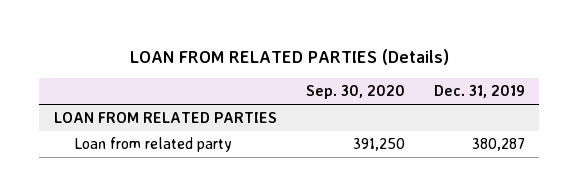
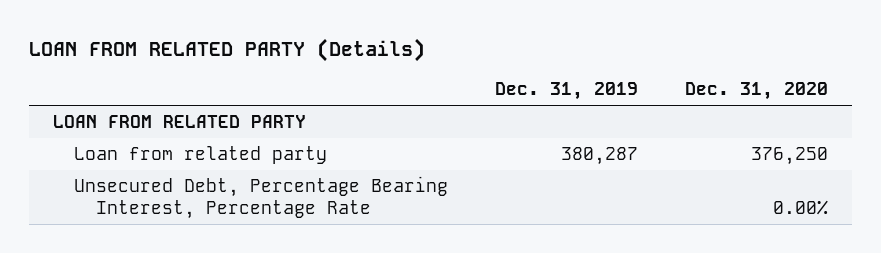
[130,48,450,65] LOAN FROM RELATED PARTIES (Details) -> [29,38,426,63] LOAN FROM RELATED PARTY (Details)
[305,85,405,100] Sep. 30, 2020 -> none
none -> [685,82,829,101] Dec. 31, 2020
[53,112,277,124] LOAN FROM RELATED PARTIES -> [52,115,306,129] LOAN FROM RELATED PARTY
none -> [74,176,449,220] Unsecured Debt, Percentage Bearing Interest, Percentage Rate

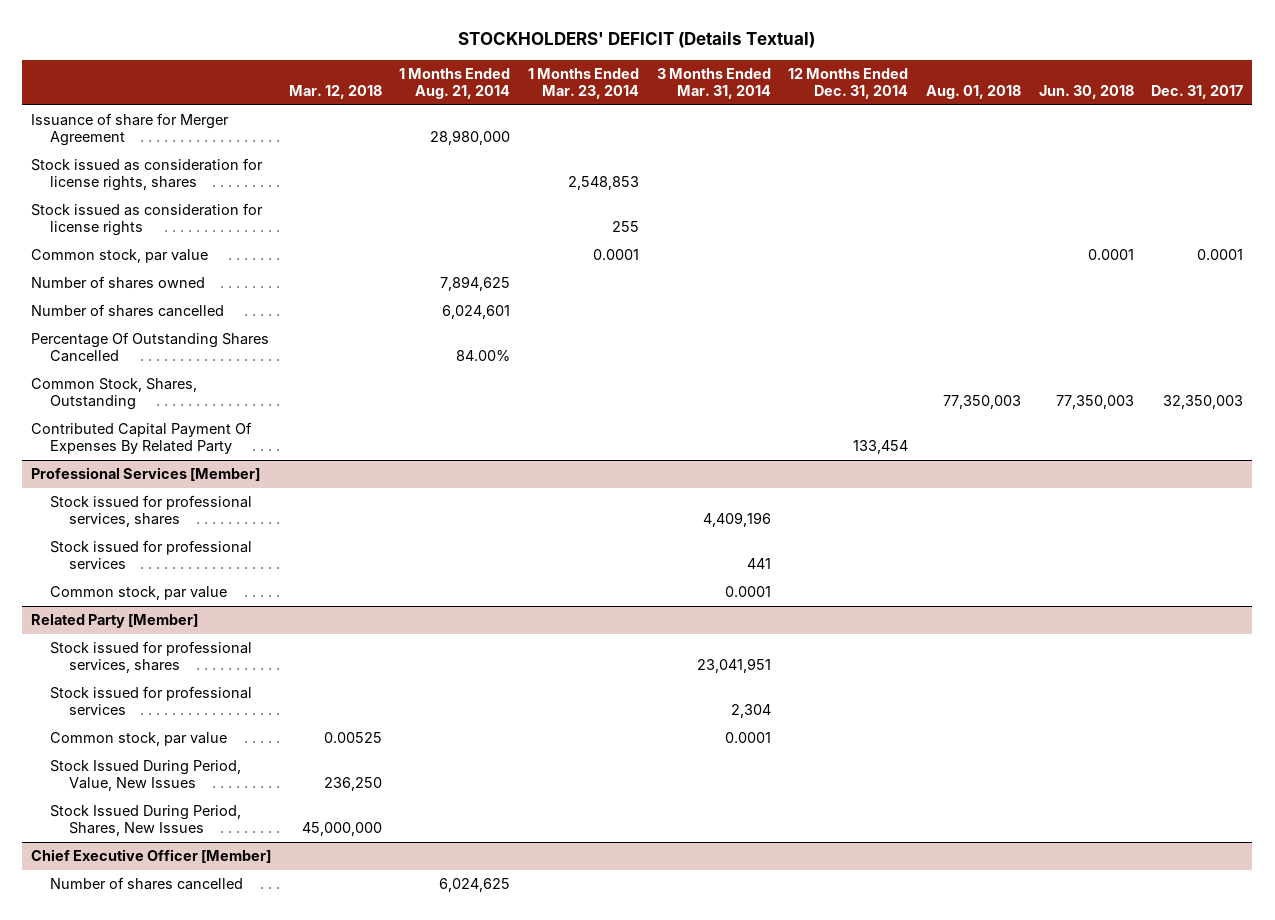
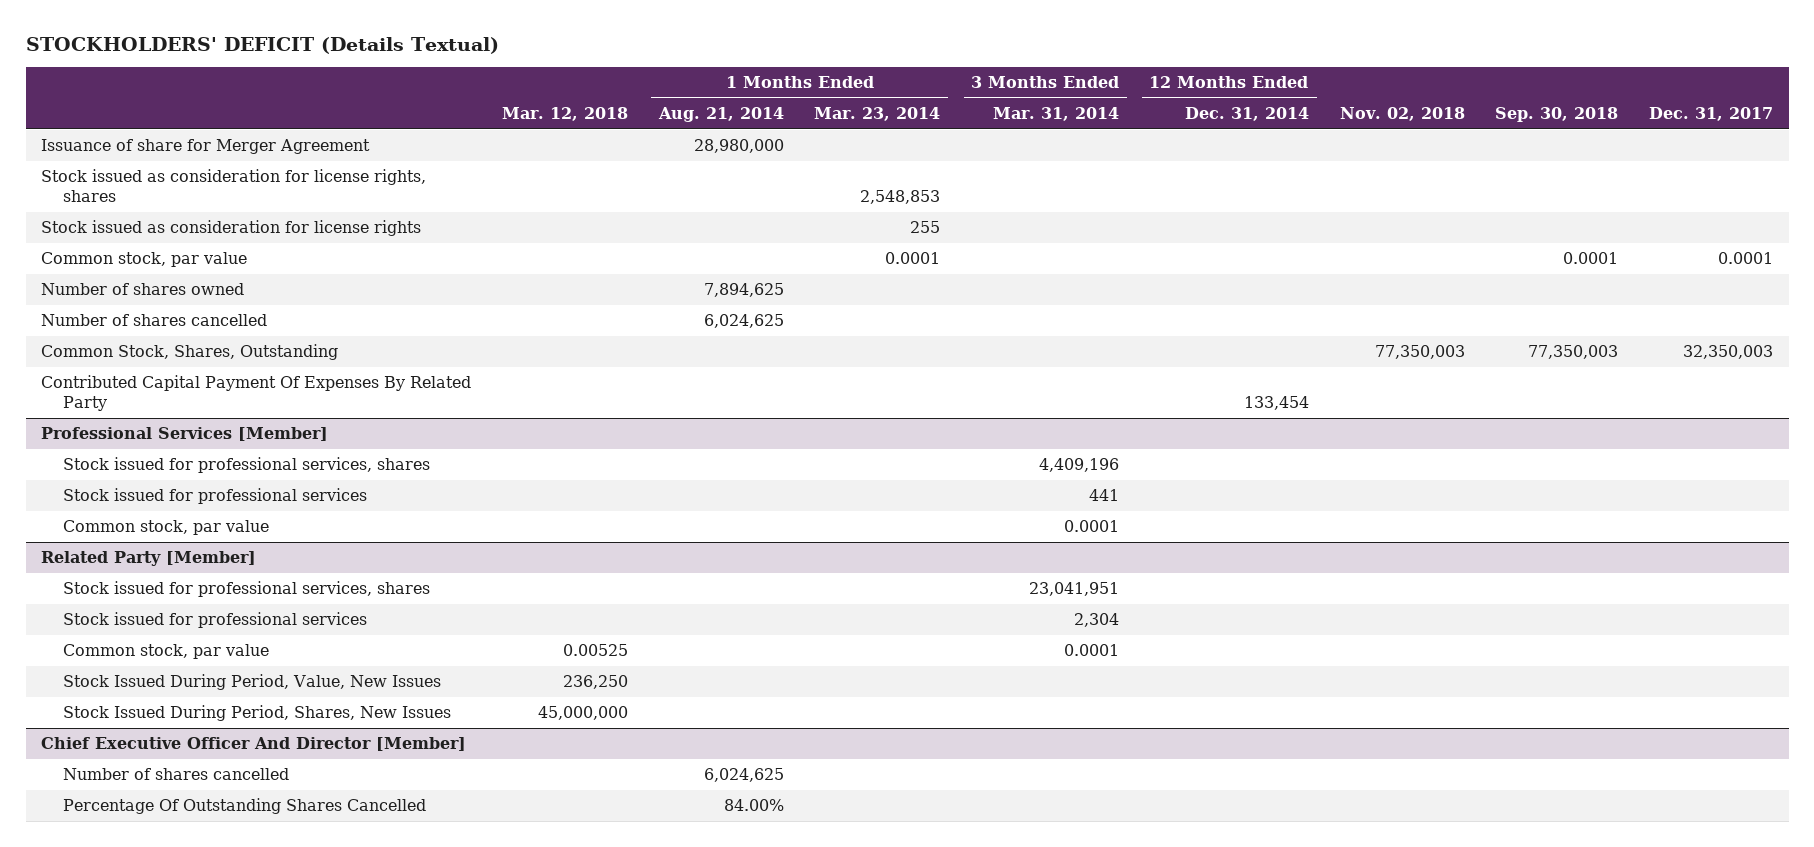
[926,84,1022,99] Aug. 01, 2018 -> none
[1038,84,1134,99] Jun. 30, 2018 -> none
none -> [1339,107,1465,122] Nov. 02, 2018
none -> [1495,107,1619,123] Sep. 30, 2018
[31,332,270,363] Percentage Of Outstanding Shares Cancelled -> none
[442,305,511,320] 6,024,601 -> [703,314,784,329] 6,024,625
[31,849,272,864] Chief Executive Officer [Member] -> [41,737,467,752] Chief Executive Officer And Director [Member]
none -> [62,798,426,815] Percentage Of Outstanding Shares Cancelled

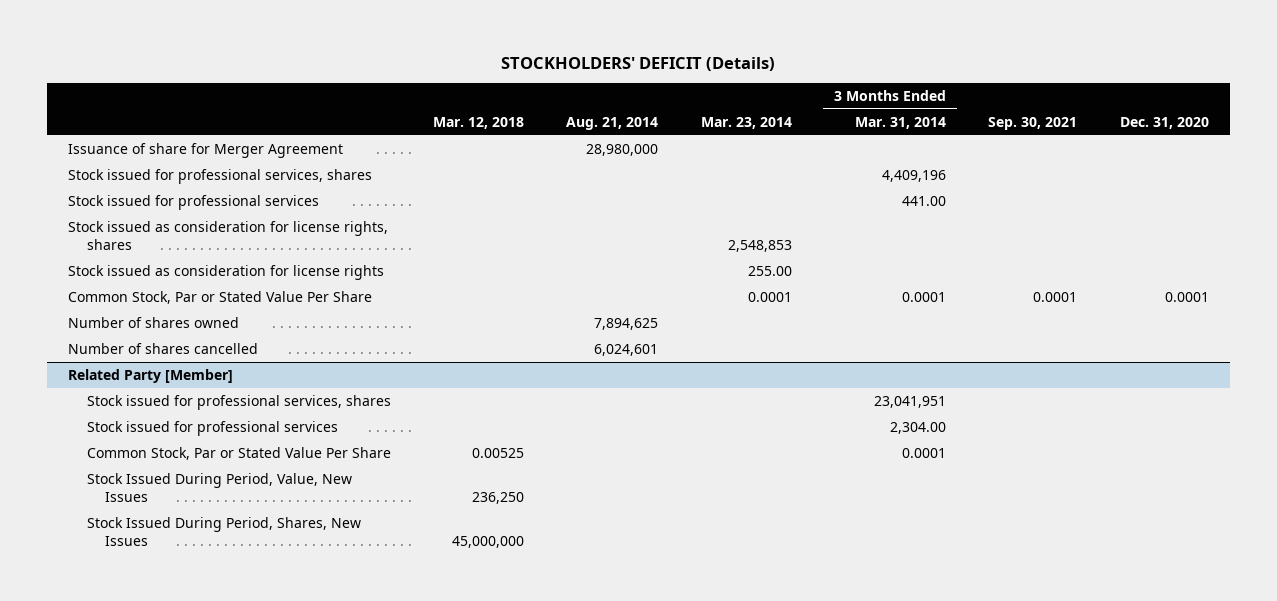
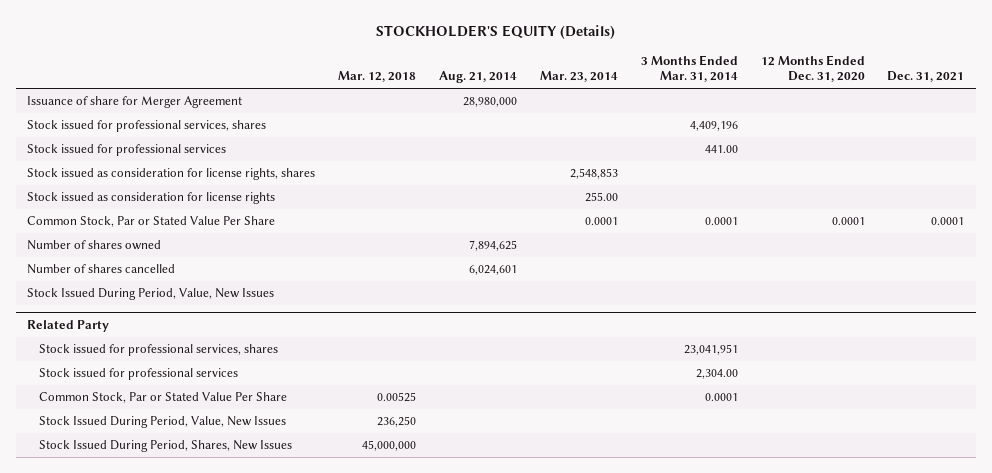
[501,56,776,71] STOCKHOLDERS' DEFICIT (Details) -> [375,24,615,39] STOCKHOLDER'S EQUITY (Details)
[988,117,1078,131] Sep. 30, 2021 -> none
[1119,117,1209,130] Dec. 31, 2020 -> none
none -> [760,54,865,83] 12 Months Ended Dec. 31, 2020
none -> [887,71,965,83] Dec. 31, 2021
none -> [27,288,275,301] Stock Issued During Period, Value, New Issues
[67,369,233,384] Related Party [Member] -> [27,320,110,333] Related Party

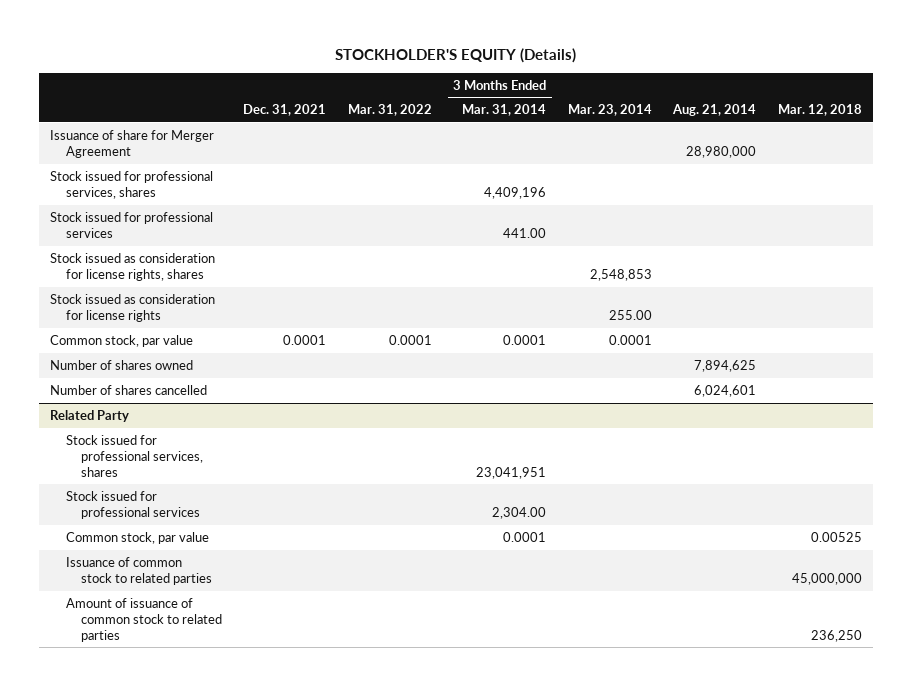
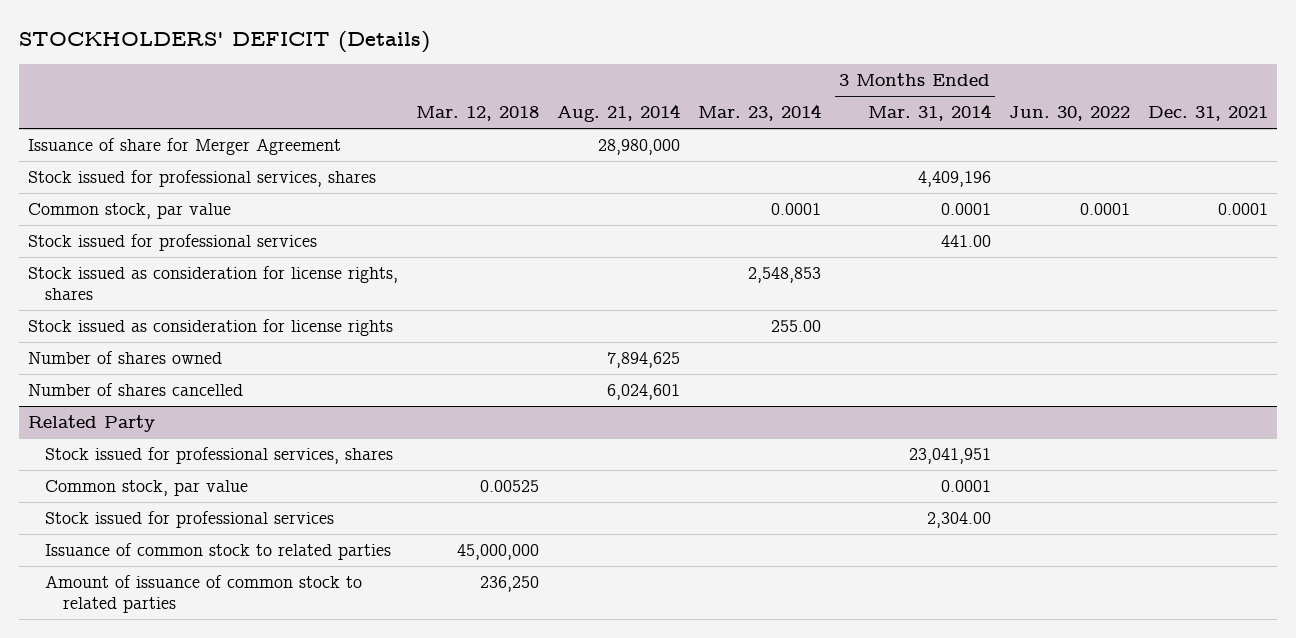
[334,47,576,63] STOCKHOLDER'S EQUITY (Details) -> [19,31,431,54] STOCKHOLDERS' DEFICIT (Details)
[347,104,432,117] Mar. 31, 2022 -> none
none -> [1008,106,1130,122] Jun. 30, 2022
[50,334,194,347] Common stock, par value -> [28,203,232,220] Common stock, par value
[65,490,200,519] Stock issued for professional services -> [45,511,335,529] Stock issued for professional services

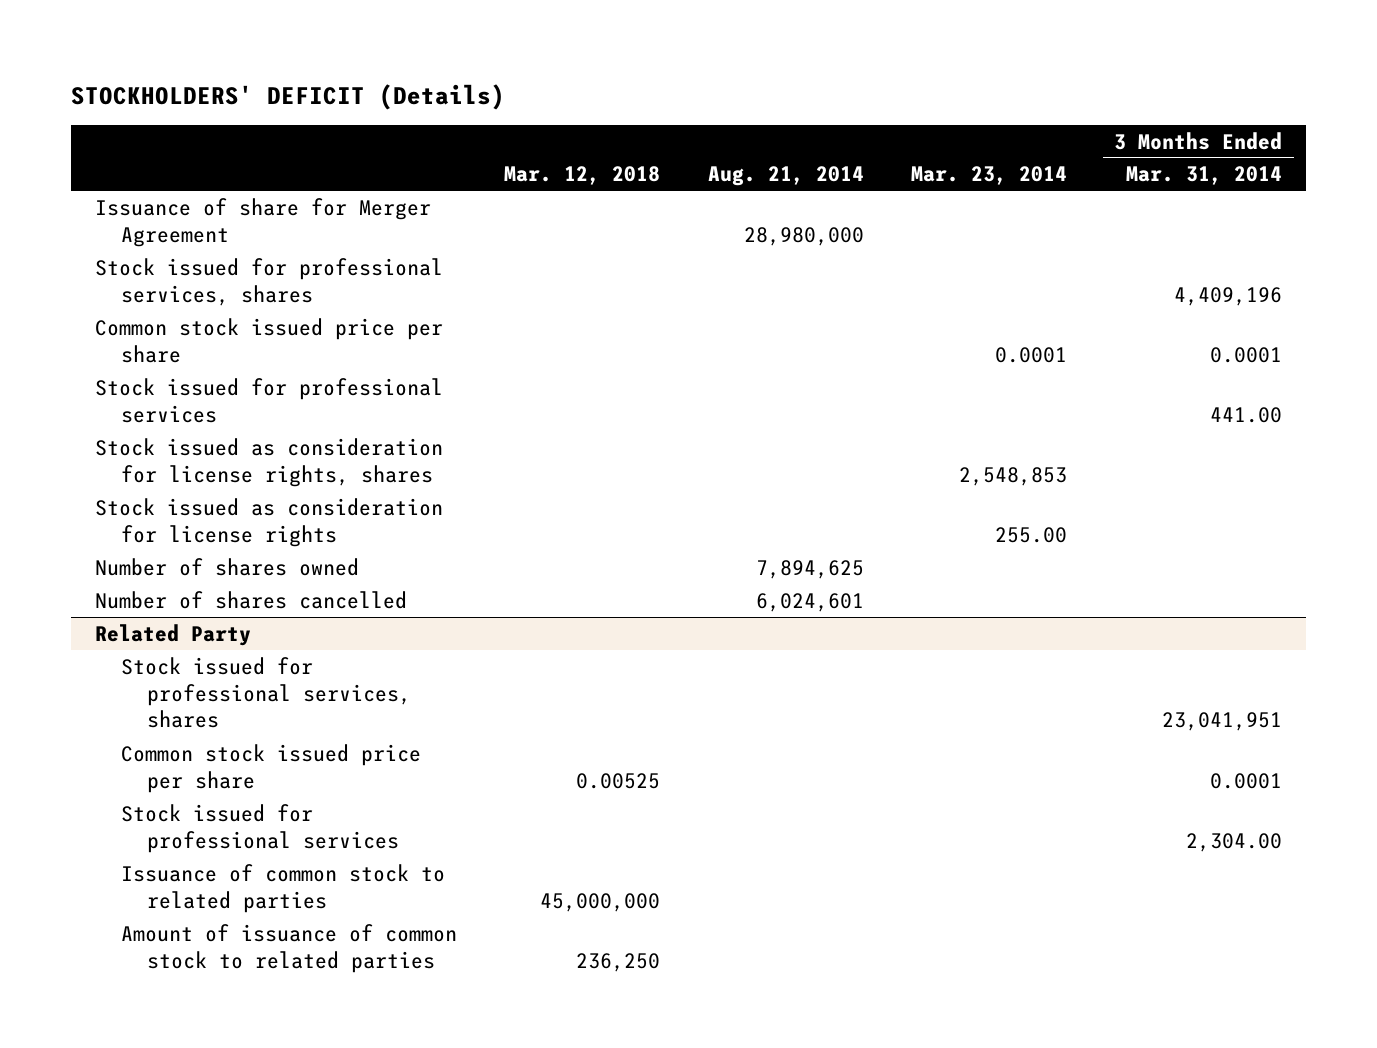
[1008,106,1130,122] Jun. 30, 2022 -> none
[1147,106,1268,122] Dec. 31, 2021 -> none
[28,203,232,220] Common stock, par value -> none
none -> [94,317,443,363] Common stock issued price per share
[45,480,249,497] Common stock, par value -> [121,743,422,793] Common stock issued price per share

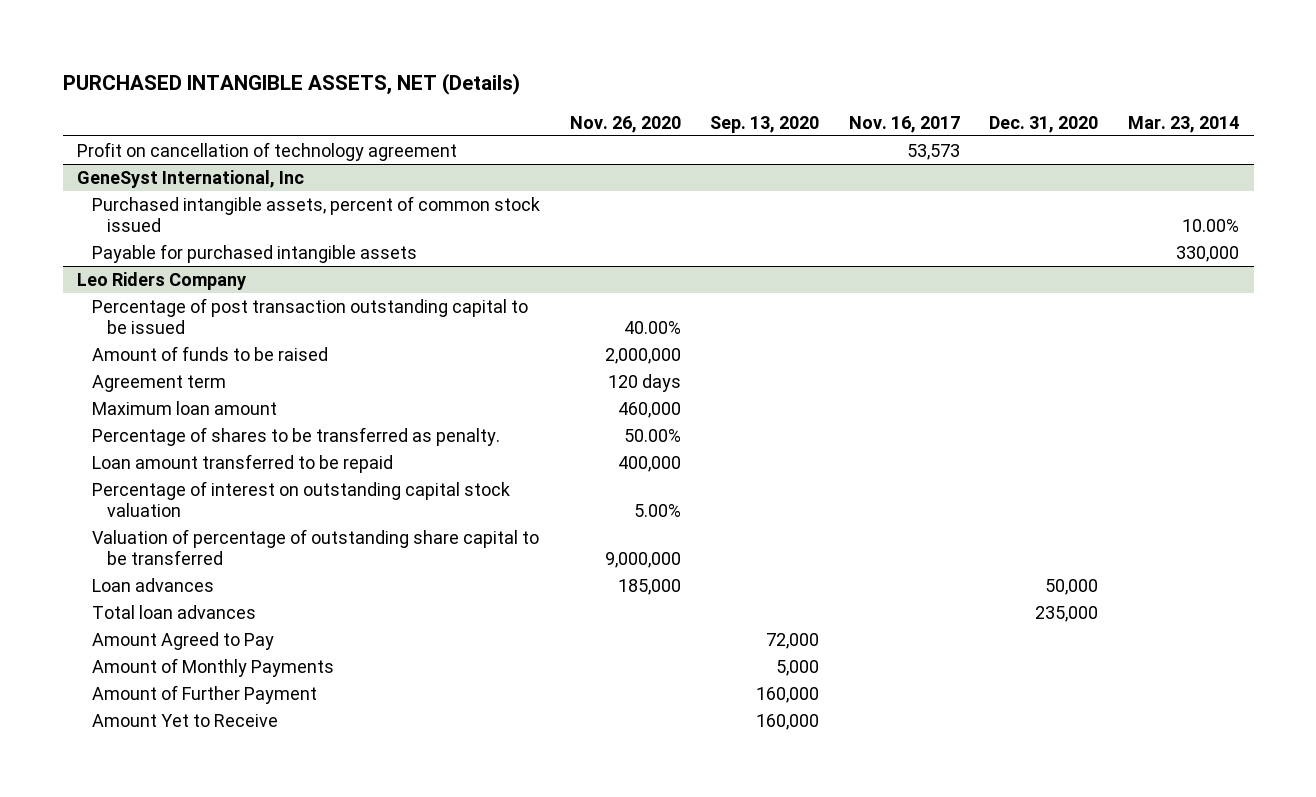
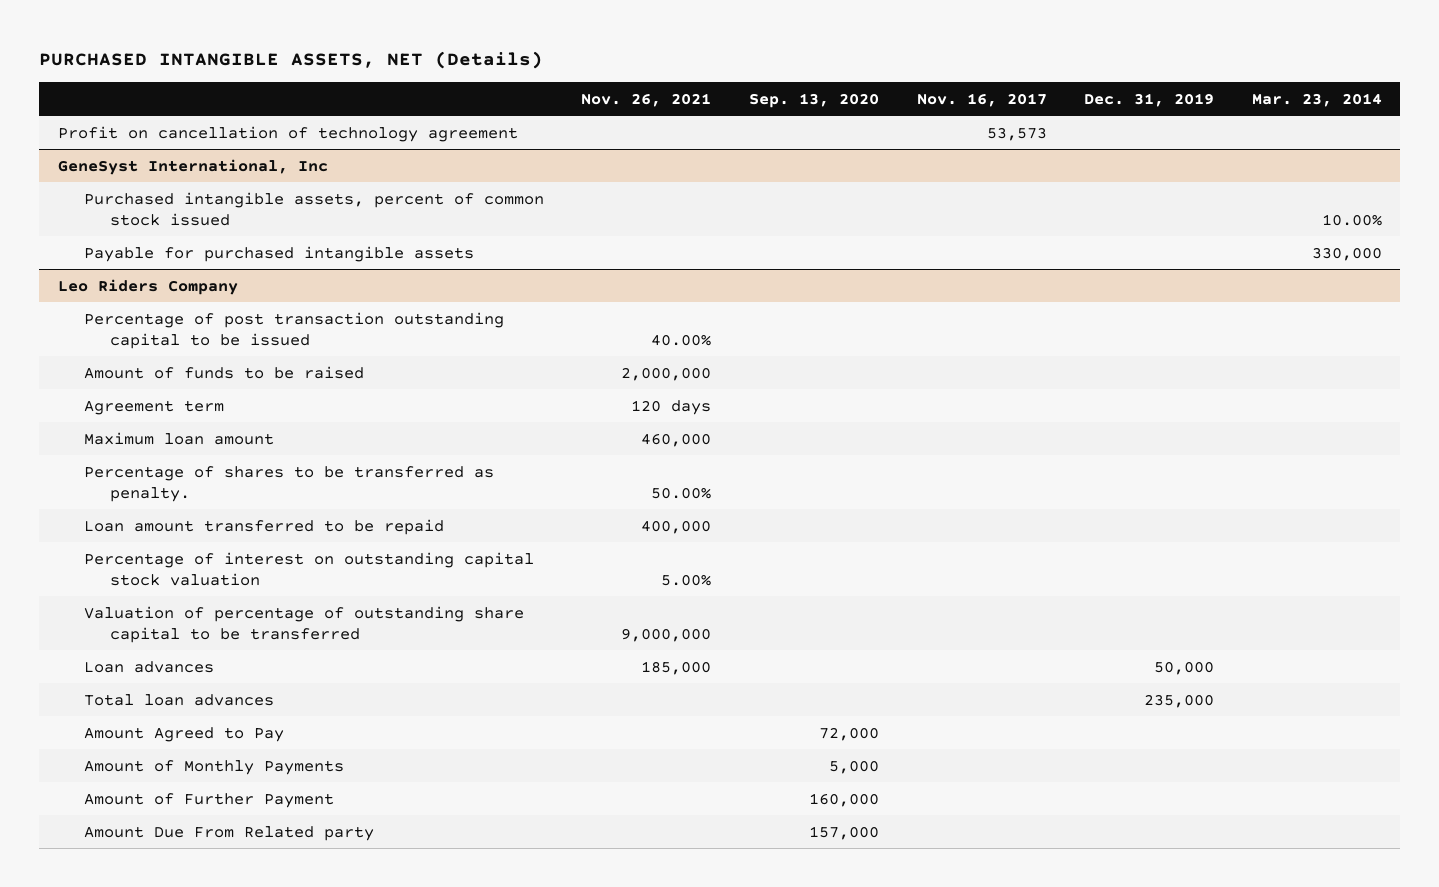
[569,115,681,133] Nov. 26, 2020 -> none
[989,115,1099,133] Dec. 31, 2020 -> none
none -> [581,92,712,107] Nov. 26, 2021
none -> [1084,92,1215,107] Dec. 31, 2019
[92,714,279,728] Amount Yet to Receive -> none
none -> [83,825,374,841] Amount Due From Related party

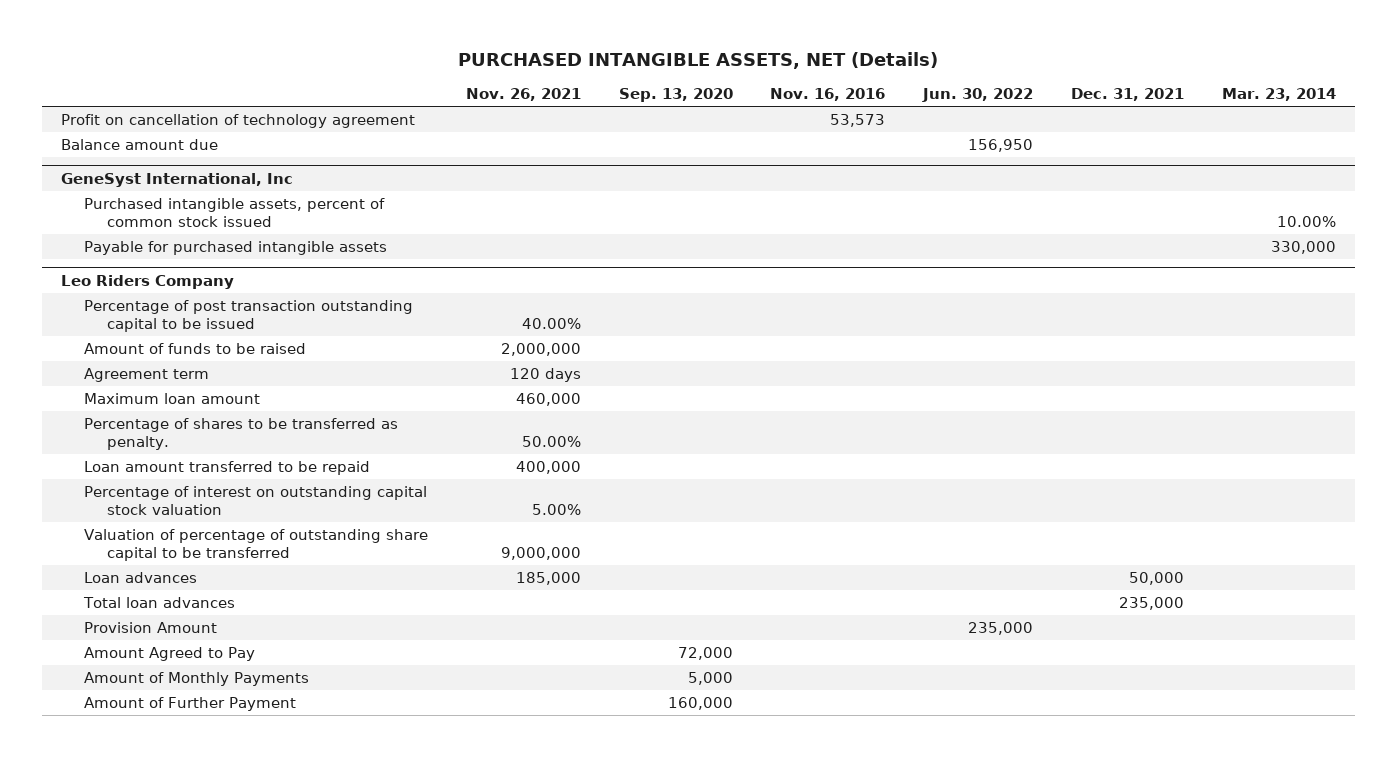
[916,92,1047,107] Nov. 16, 2017 -> none
[1084,92,1215,107] Dec. 31, 2019 -> none
none -> [770,87,886,101] Nov. 16, 2016
none -> [922,87,1034,102] Jun. 30, 2022
none -> [1070,87,1184,101] Dec. 31, 2021
none -> [60,139,218,151] Balance amount due
none -> [83,622,217,634] Provision Amount
[83,825,374,841] Amount Due From Related party -> none

